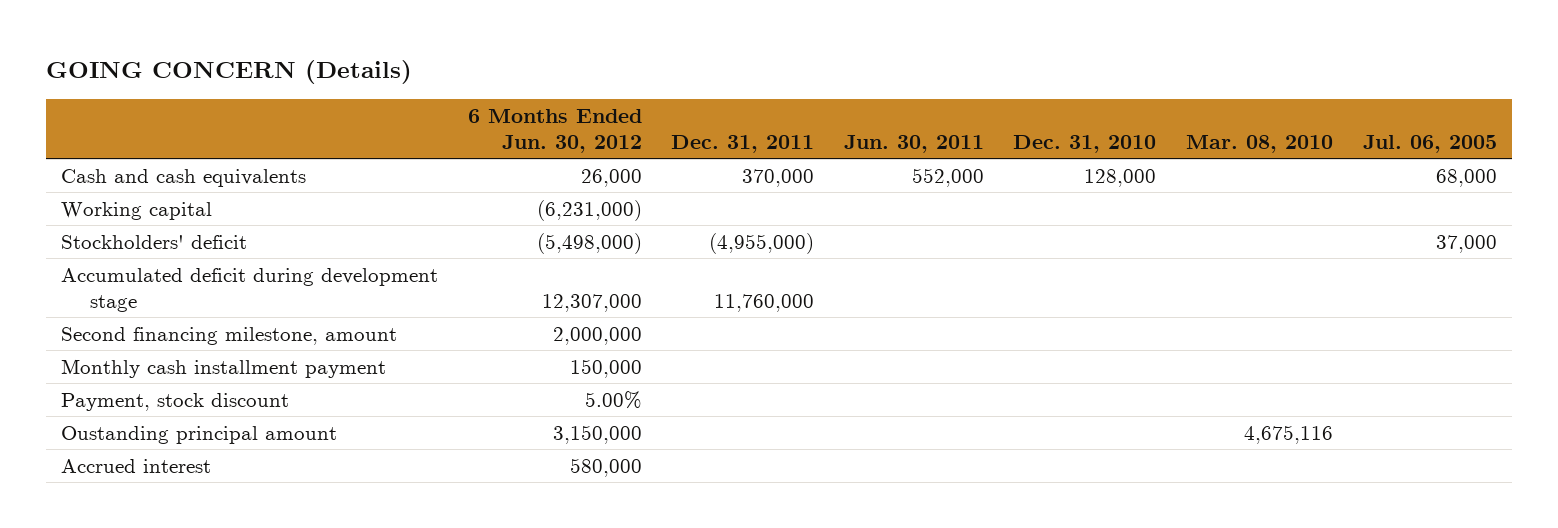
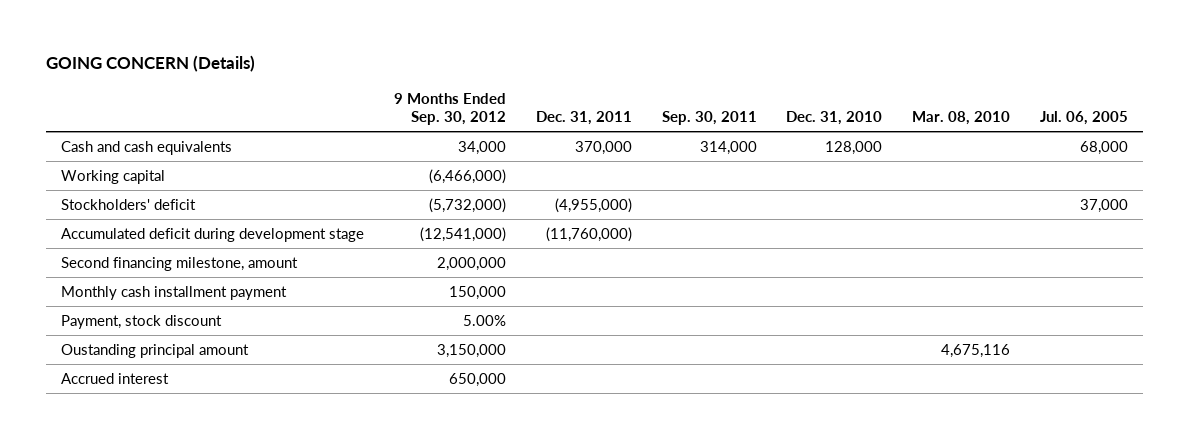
[467,108,642,153] 6 Months Ended Jun. 30, 2012 -> none
[843,134,984,153] Jun. 30, 2011 -> none
none -> [393,92,506,125] 9 Months Ended Sep. 30, 2012
none -> [661,110,757,125] Sep. 30, 2011
[714,293,815,312] 11,760,000 -> [545,226,632,242] (11,760,000)

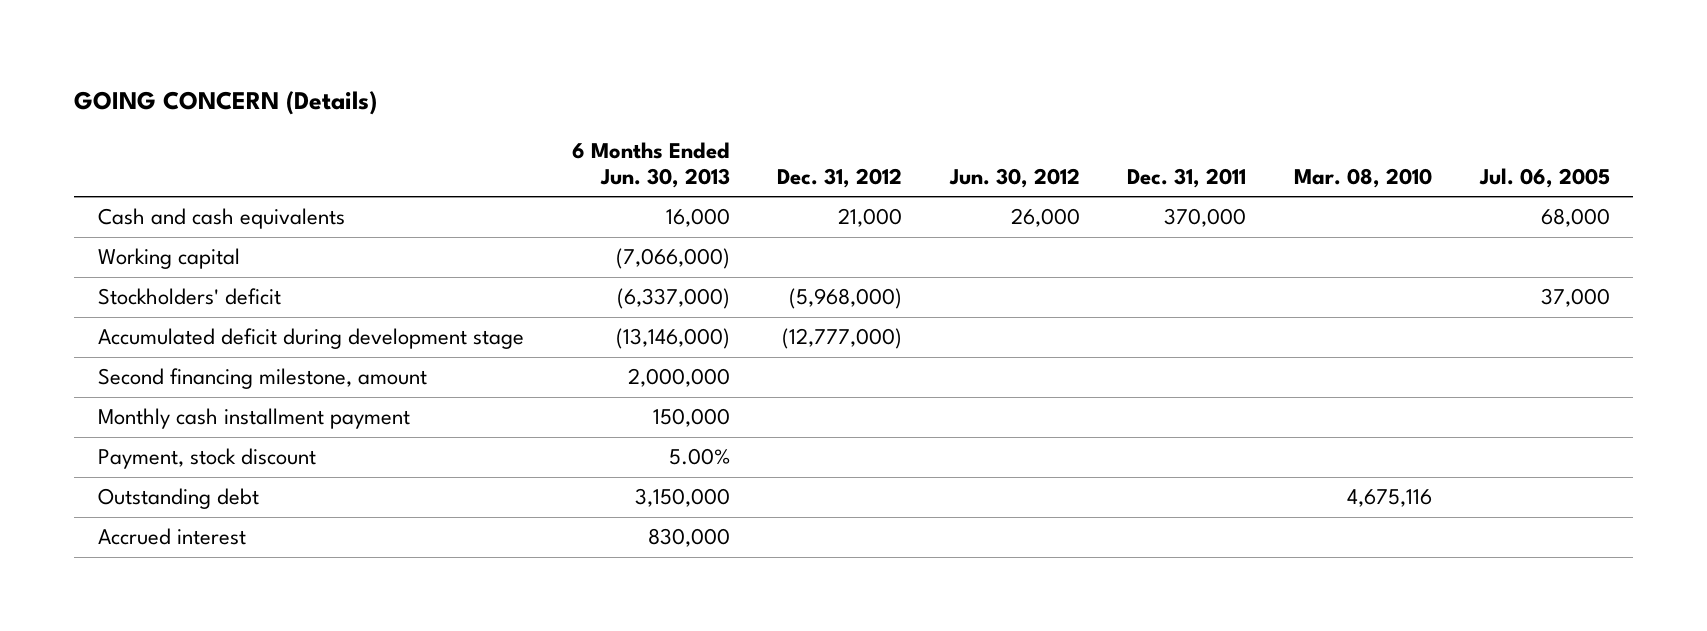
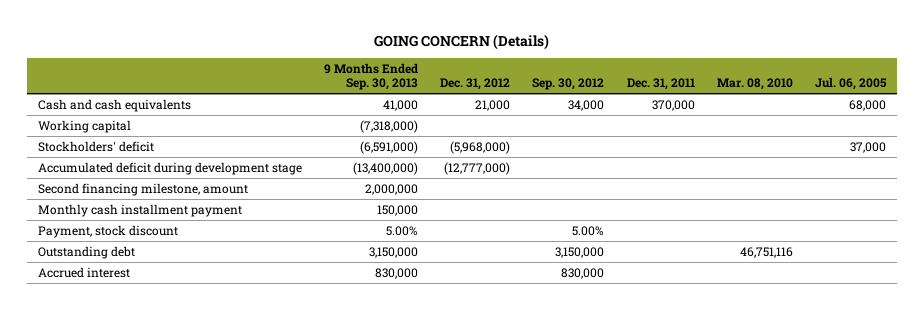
[571,142,730,188] 6 Months Ended Jun. 30, 2013 -> none
[948,167,1080,188] Jun. 30, 2012 -> none
none -> [324,62,419,91] 9 Months Ended Sep. 30, 2013
none -> [532,78,605,91] Sep. 30, 2012
[1346,489,1432,508] 4,675,116 -> [739,246,793,258] 46,751,116

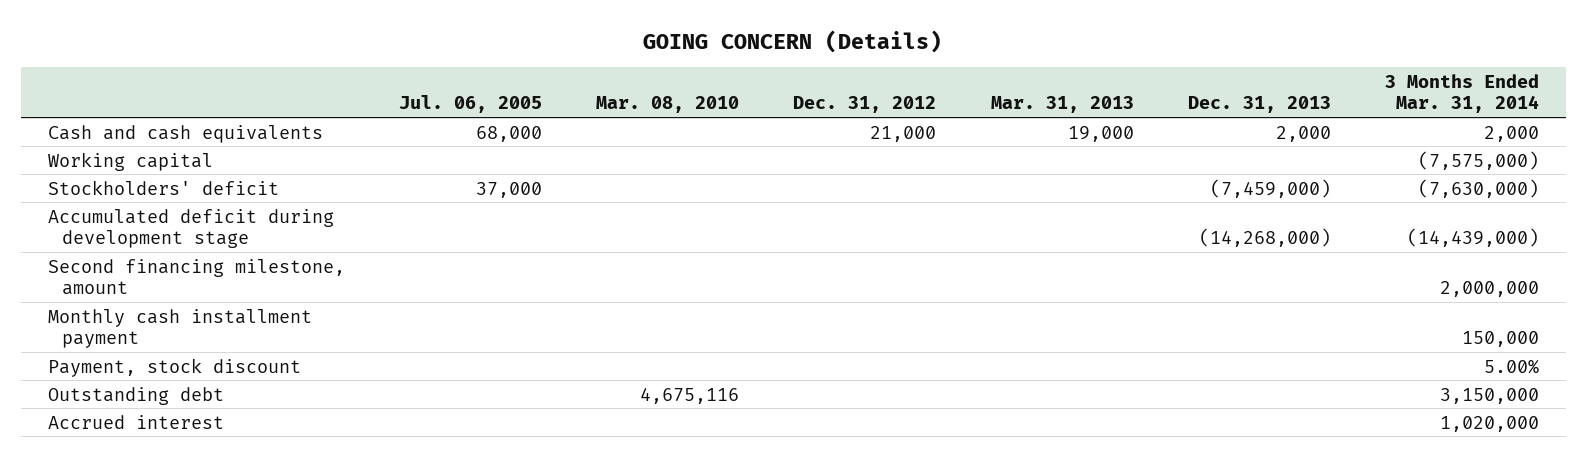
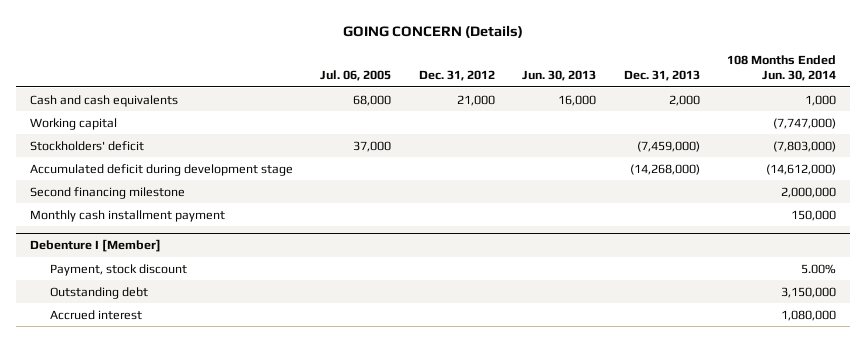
[596,96,740,114] Mar. 08, 2010 -> none
[990,96,1134,114] Mar. 31, 2013 -> none
[1385,73,1540,114] 3 Months Ended Mar. 31, 2014 -> none
none -> [522,70,597,82] Jun. 30, 2013
none -> [726,55,836,82] 108 Months Ended Jun. 30, 2014
[47,258,345,296] Second financing milestone, amount -> [29,186,185,199] Second financing milestone
[47,357,301,377] Payment, stock discount -> none
[47,386,224,405] Outstanding debt -> none
[47,414,224,429] Accrued interest -> none
none -> [29,239,161,253] Debenture I [Member]
none -> [49,263,187,276] Payment, stock discount
none -> [49,286,148,299] Outstanding debt
none -> [49,309,142,320] Accrued interest

